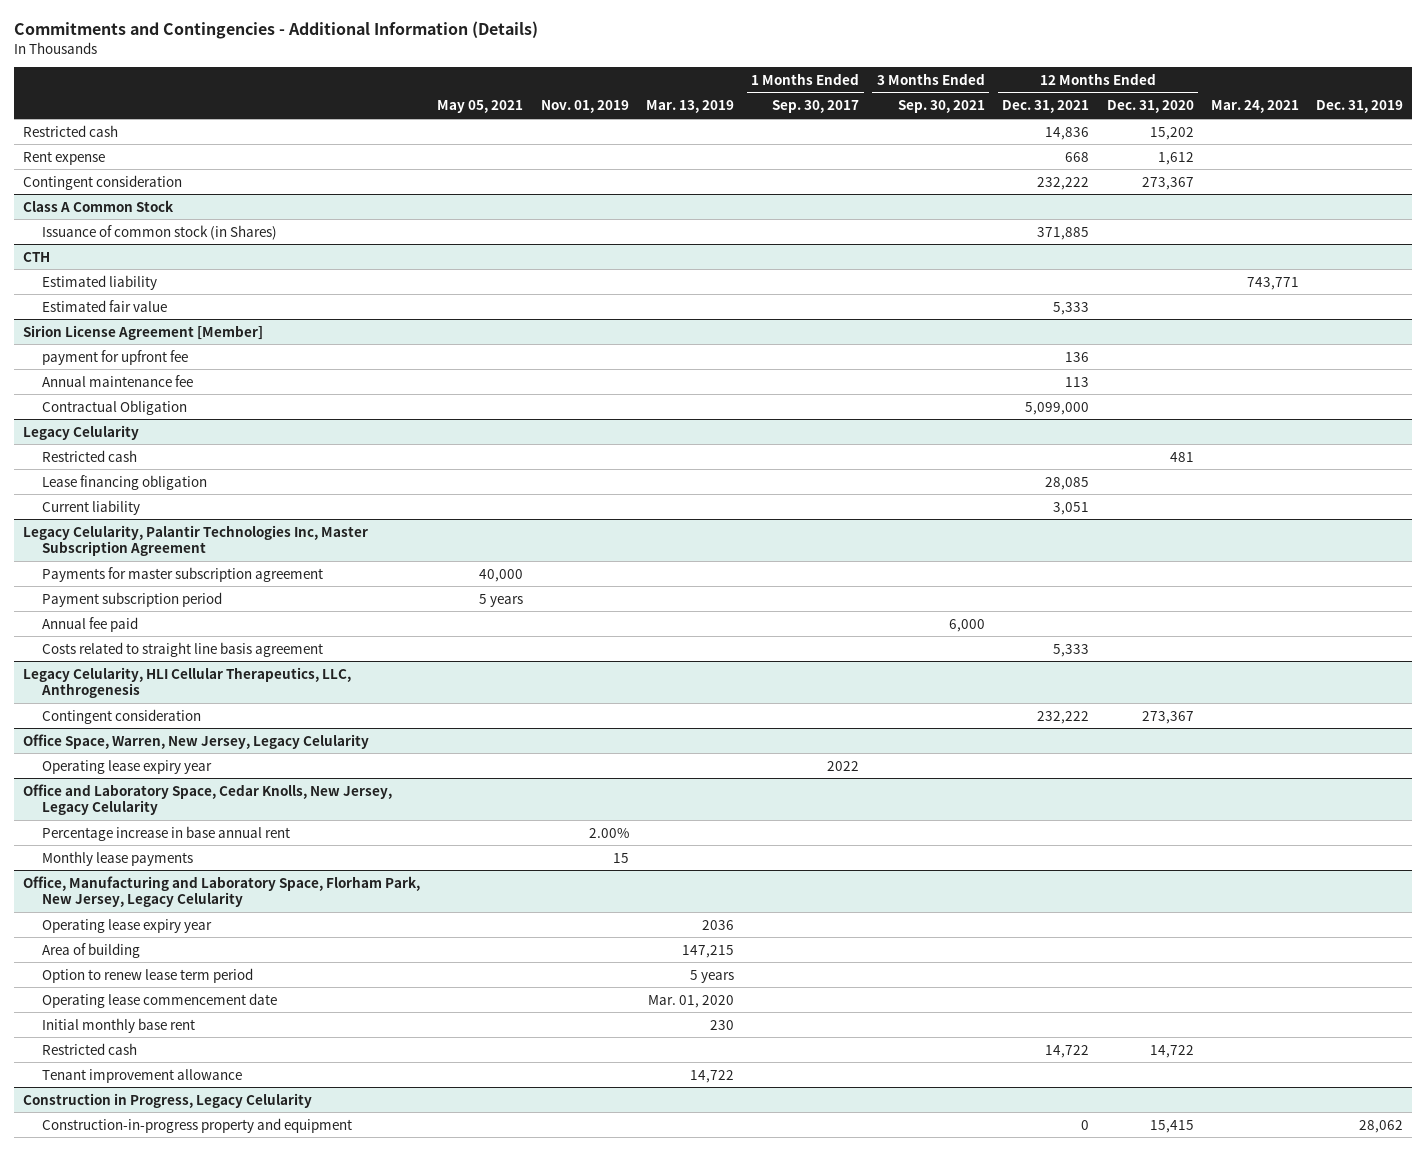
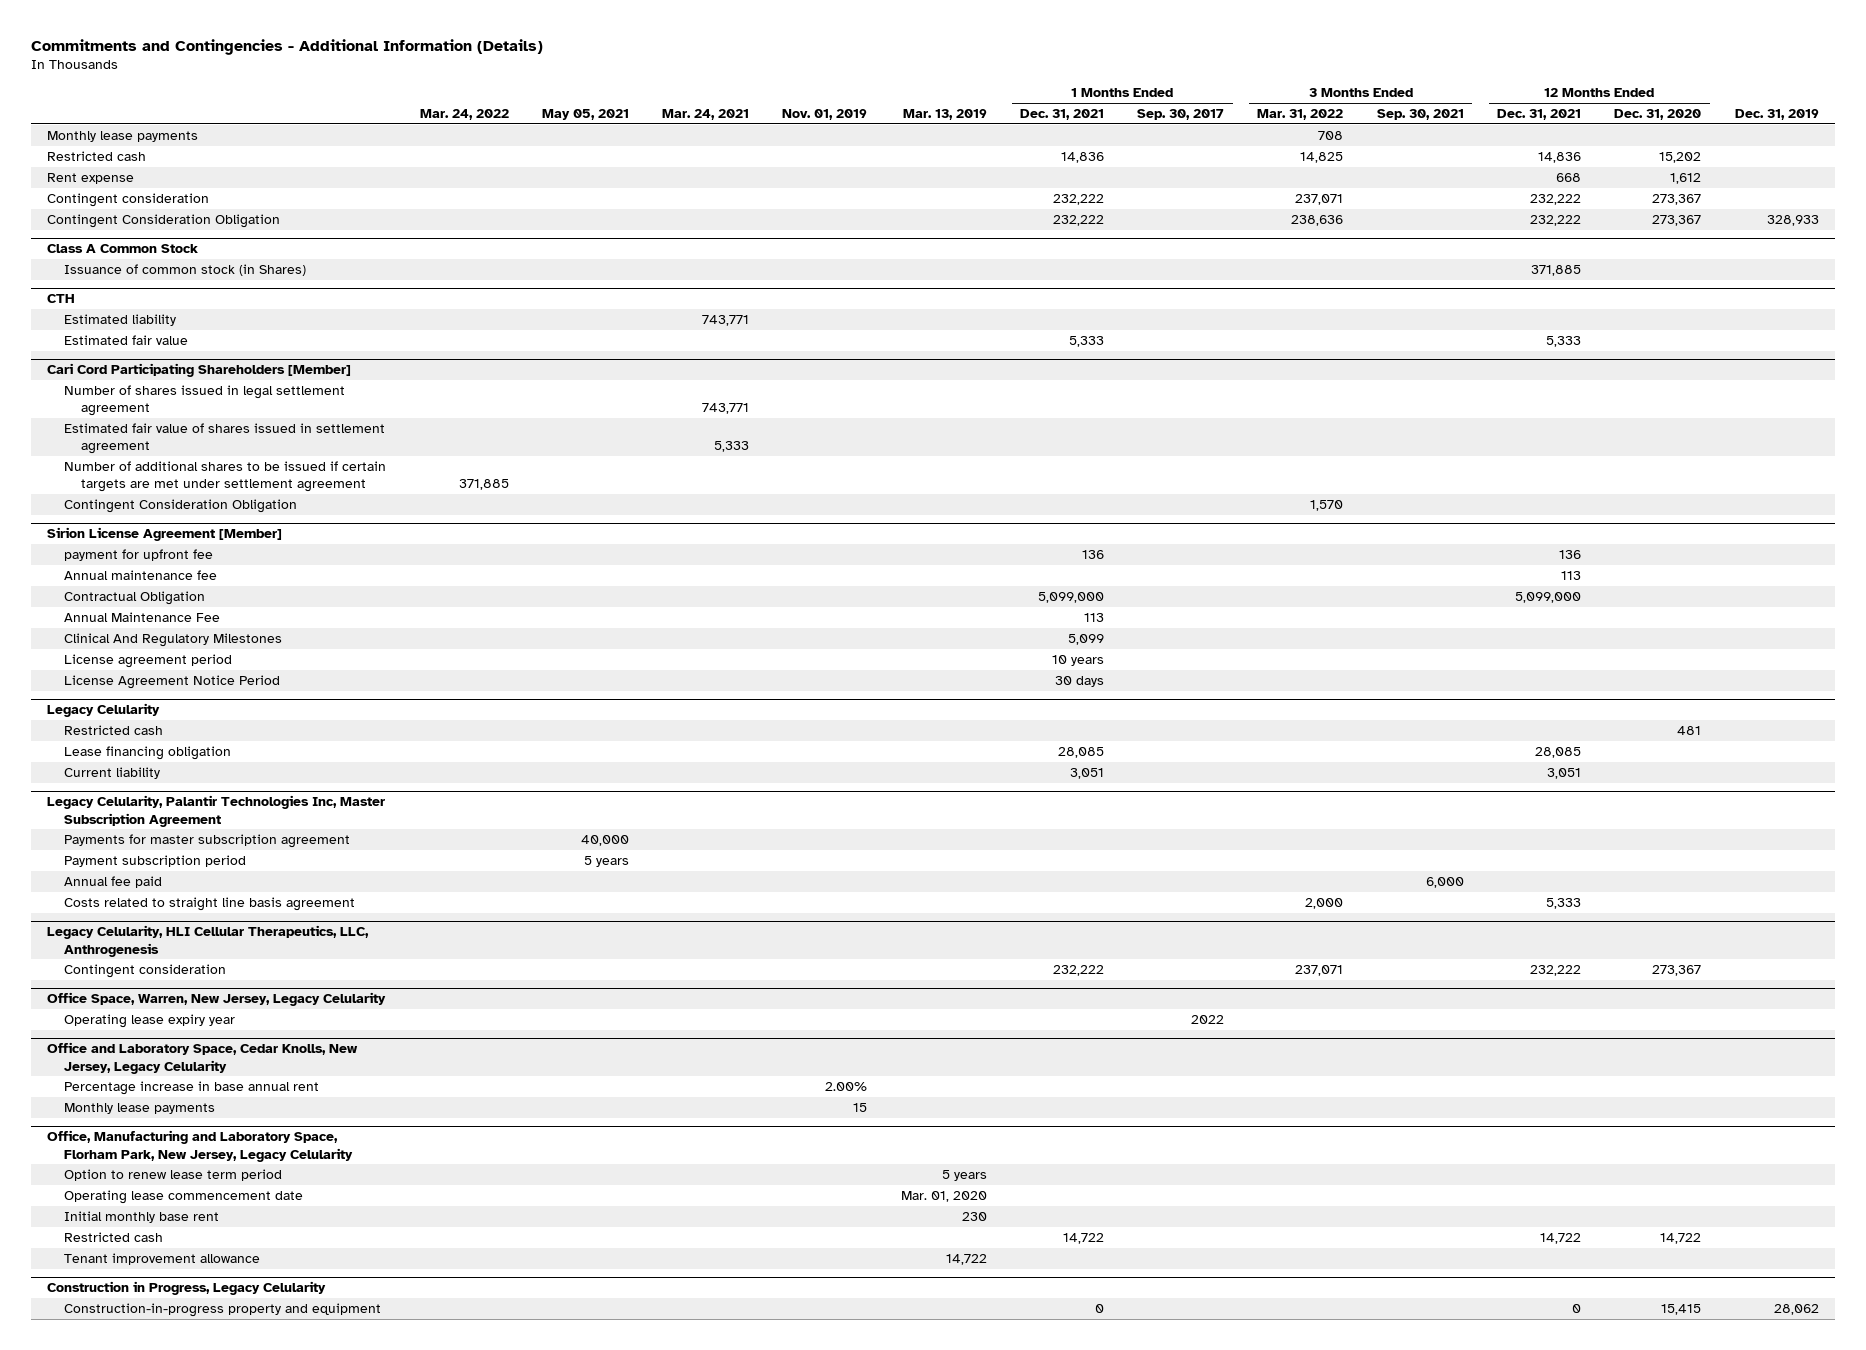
none -> [419,108,509,120] Mar. 24, 2022
none -> [1019,108,1104,120] Dec. 31, 2021
none -> [1257,108,1344,120] Mar. 31, 2022
none -> [47,130,199,142] Monthly lease payments
none -> [47,213,281,228] Contingent Consideration Obligation
none -> [47,363,352,378] Cari Cord Participating Shareholders [Member]
none -> [64,384,346,417] Number of shares issued in legal settlement agreement
none -> [64,422,386,455] Estimated fair value of shares issued in settlement agreement
none -> [64,460,387,493] Number of additional shares to be issued if certain targets are met under settlement agreement
none -> [64,498,298,513] Contingent Consideration Obligation
none -> [64,611,221,622] Annual Maintenance Fee
none -> [64,632,283,647] Clinical And Regulatory Milestones
none -> [64,653,233,668] License agreement period
none -> [64,674,281,689] License Agreement Notice Period
[41,918,212,933] Operating lease expiry year -> none
[41,942,140,958] Area of building -> none

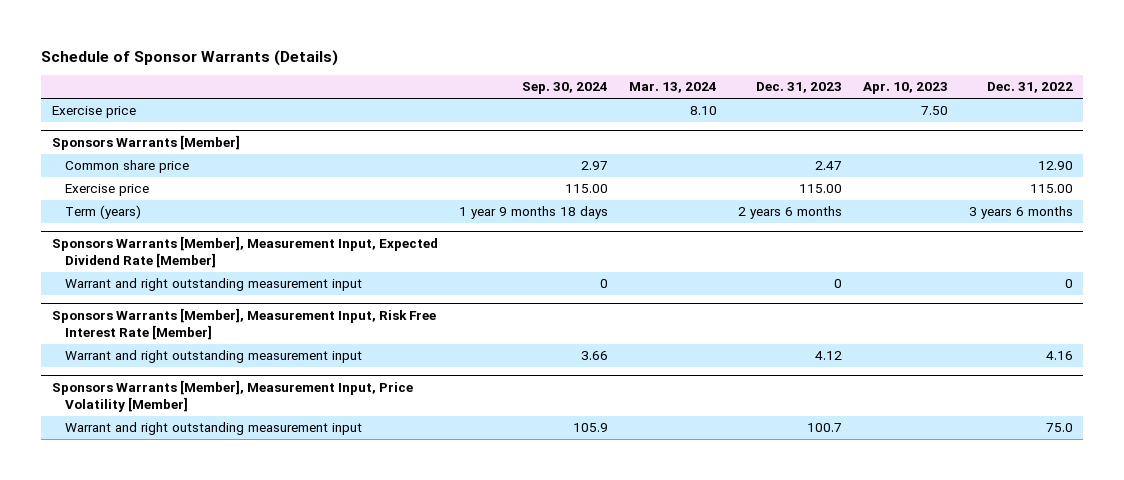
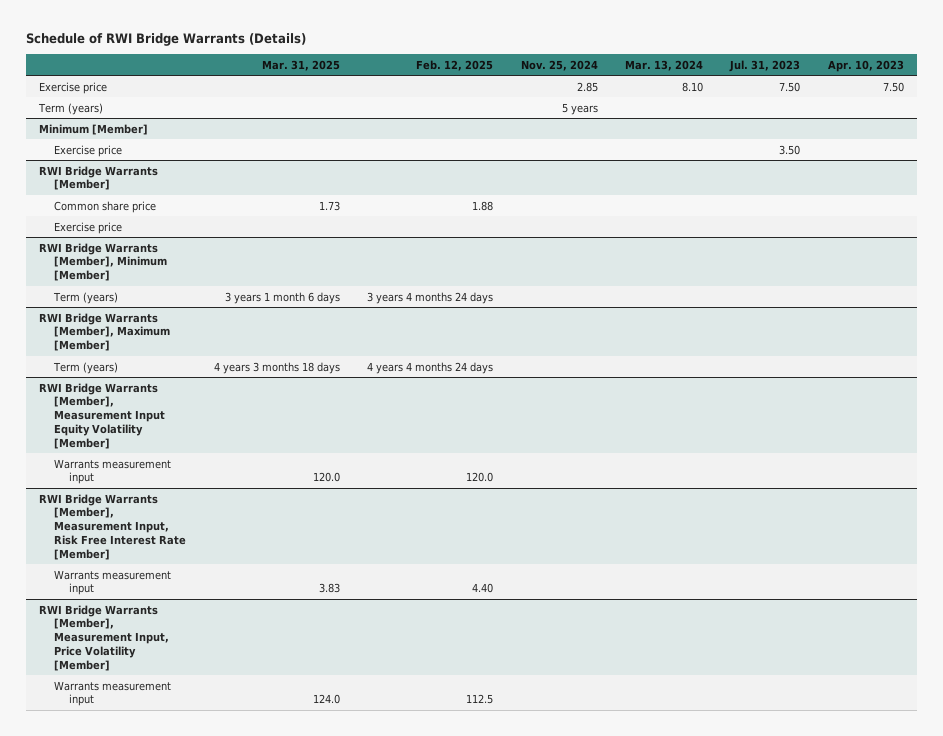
[41,49,339,66] Schedule of Sponsor Warrants (Details) -> [25,33,306,47] Schedule of RWI Bridge Warrants (Details)
[521,82,608,95] Sep. 30, 2024 -> none
[755,82,842,94] Dec. 31, 2023 -> none
[986,82,1073,94] Dec. 31, 2022 -> none
none -> [261,59,340,71] Mar. 31, 2025
none -> [416,59,494,71] Feb. 12, 2025
none -> [520,59,598,71] Nov. 25, 2024
none -> [729,59,801,72] Jul. 31, 2023
[51,134,240,150] Sponsors Warrants [Member] -> none
[64,160,189,174] Common share price -> none
[64,184,149,197] Exercise price -> none
[64,205,141,220] Term (years) -> none
[51,235,438,269] Sponsors Warrants [Member], Measurement Input, Expected Dividend Rate [Member] -> none
[64,278,362,292] Warrant and right outstanding measurement input -> none
none -> [38,102,104,115] Term (years)
none -> [39,123,149,135] Minimum [Member]
none -> [54,144,123,157] Exercise price
none -> [39,165,159,191] RWI Bridge Warrants [Member]
none -> [54,200,157,213] Common share price
none -> [54,221,123,234] Exercise price
none -> [39,242,168,282] RWI Bridge Warrants [Member], Minimum [Member]
none -> [53,291,119,304] Term (years)
none -> [39,312,171,352] RWI Bridge Warrants [Member], Maximum [Member]
none -> [53,361,119,374] Term (years)
none -> [39,382,166,449] RWI Bridge Warrants [Member], Measurement Input Equity Volatility [Member]
none -> [54,458,172,485] Warrants measurement input
[51,307,436,341] Sponsors Warrants [Member], Measurement Input, Risk Free Interest Rate [Member] -> [39,493,187,560] RWI Bridge Warrants [Member], Measurement Input, Risk Free Interest Rate [Member]
[64,350,362,364] Warrant and right outstanding measurement input -> [54,569,172,596] Warrants measurement input
[51,379,413,413] Sponsors Warrants [Member], Measurement Input, Price Volatility [Member] -> [39,604,170,671] RWI Bridge Warrants [Member], Measurement Input, Price Volatility [Member]
[64,422,362,436] Warrant and right outstanding measurement input -> [54,680,172,707] Warrants measurement input

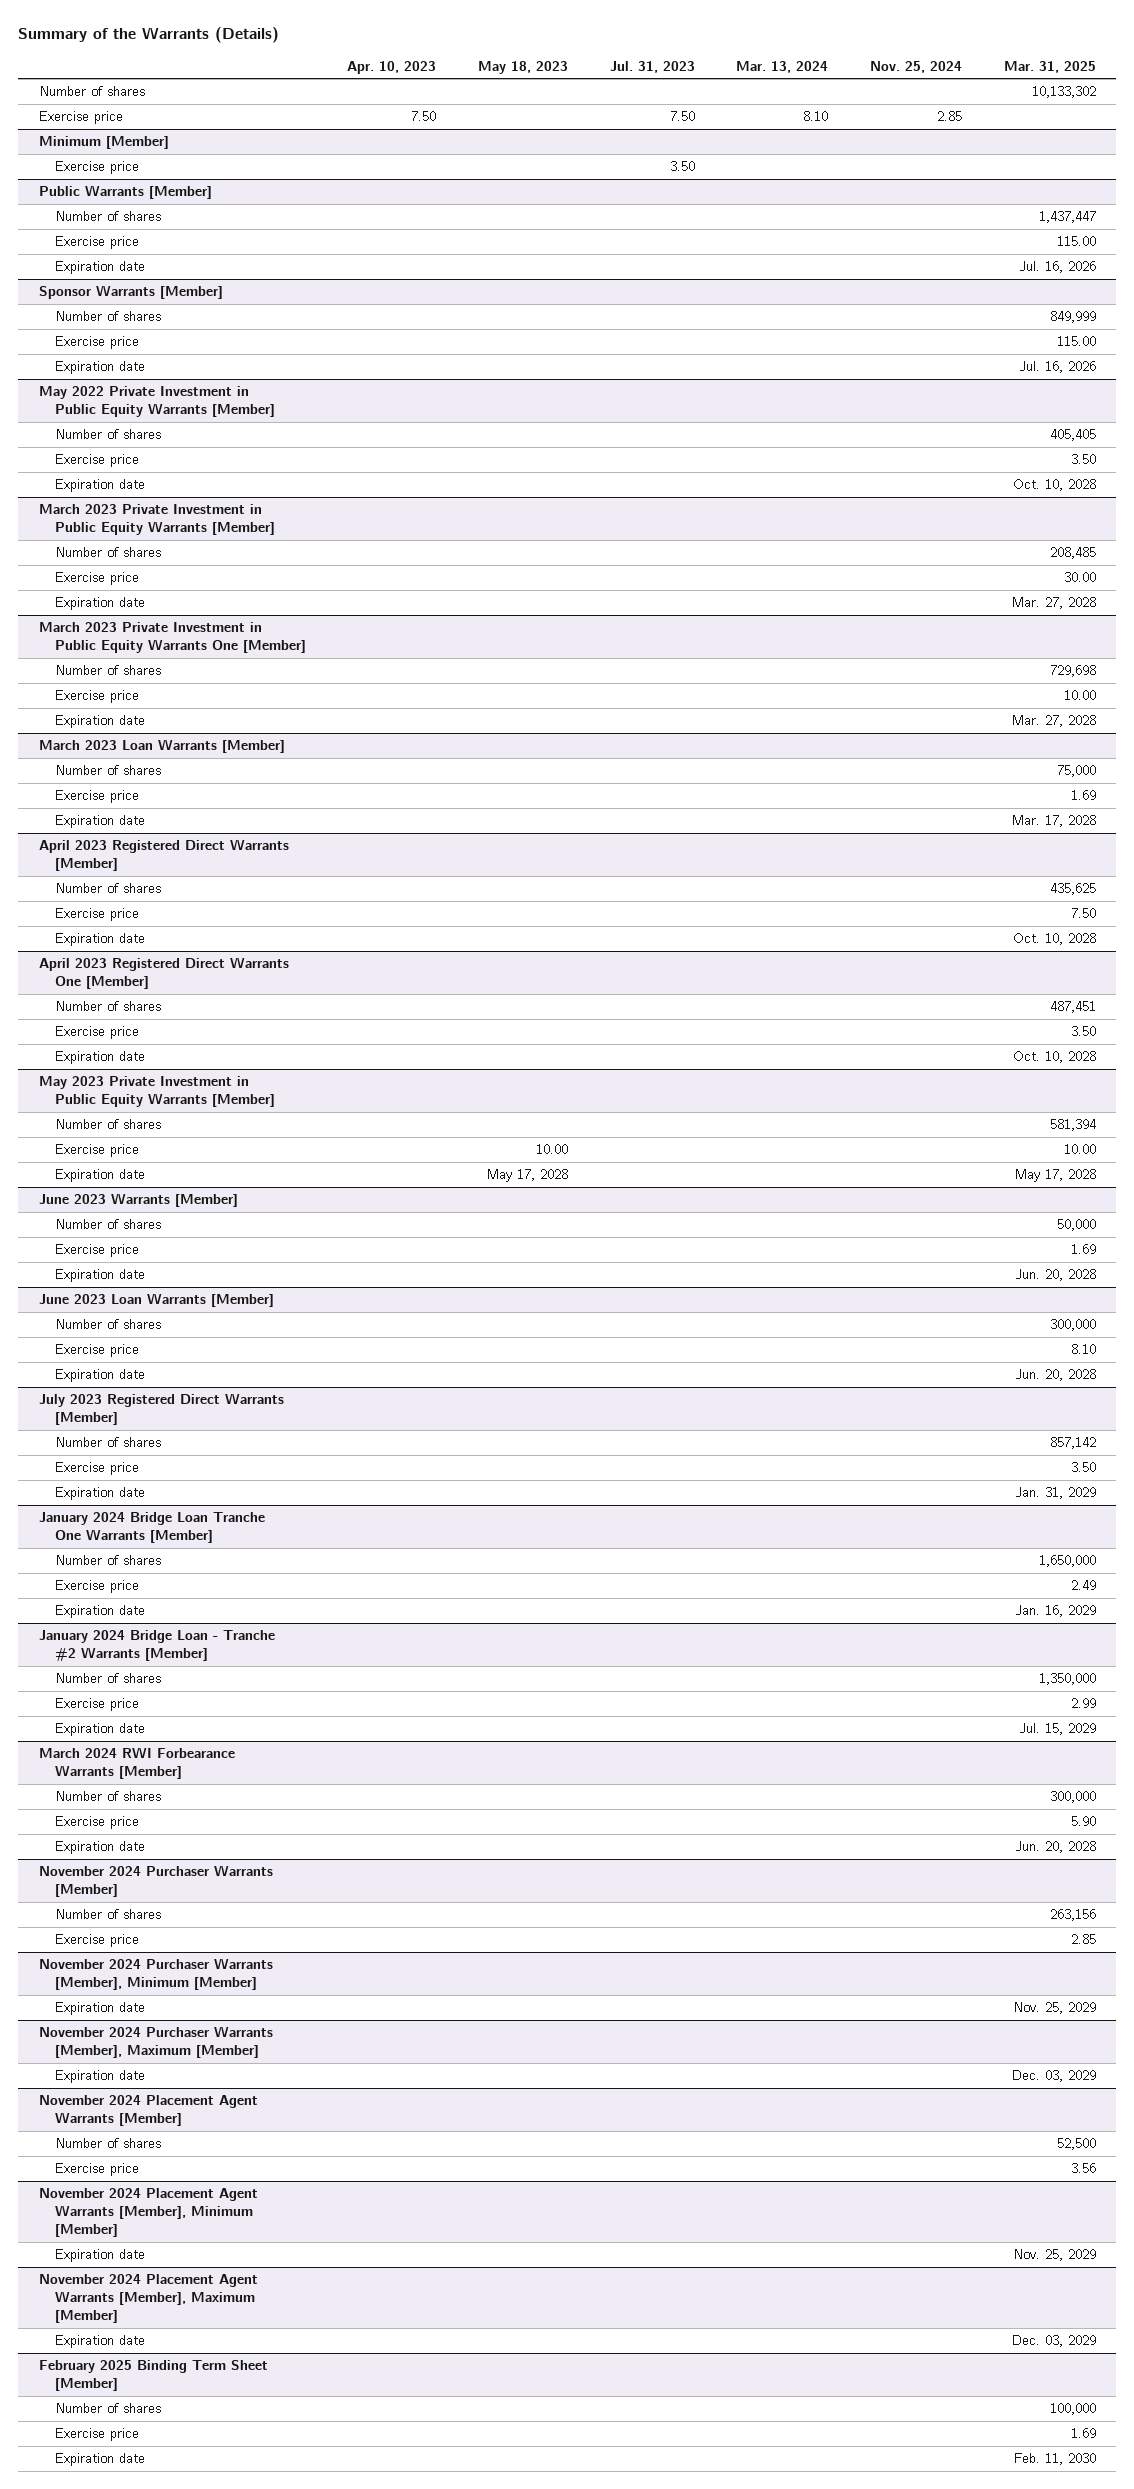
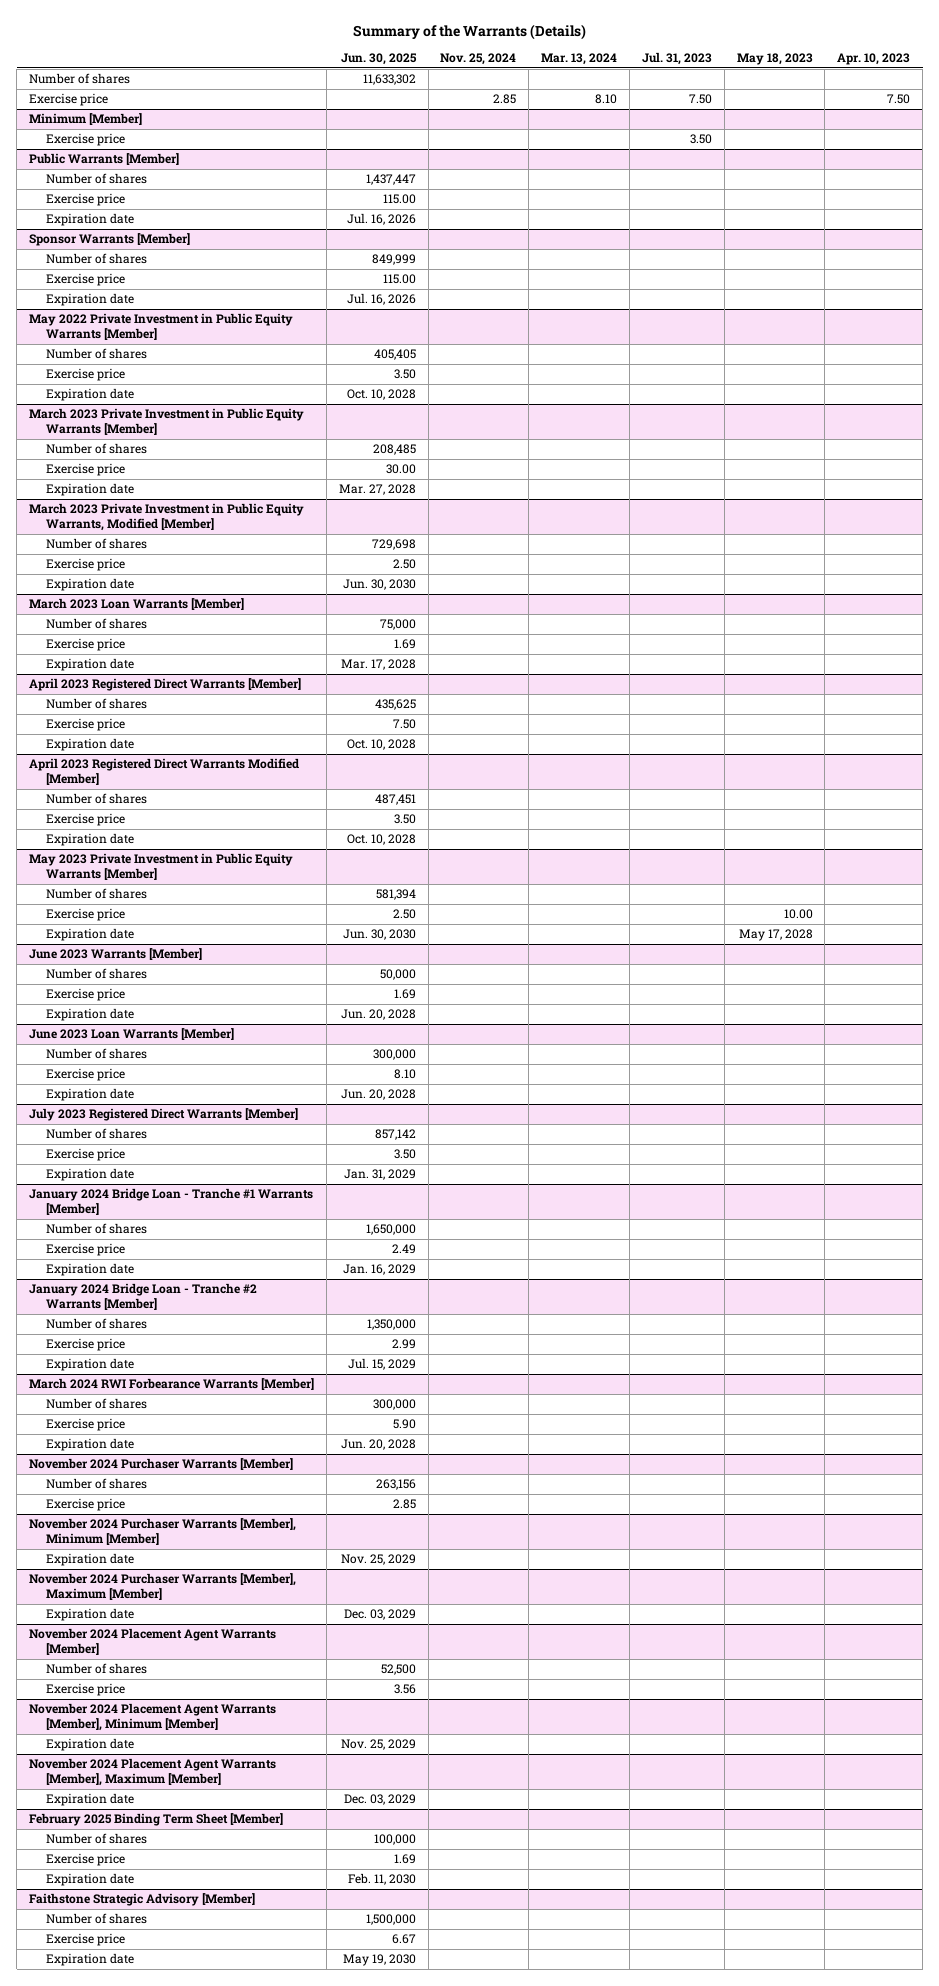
[1003,60,1096,73] Mar. 31, 2025 -> none
none -> [340,53,417,66] Jun. 30, 2025
[38,622,306,654] March 2023 Private Investment in Public Equity Warrants One [Member] -> none
[54,665,161,676] Number of shares -> none
[54,690,139,704] Exercise price -> none
[54,715,145,729] Expiration date -> none
none -> [29,503,305,532] March 2023 Private Investment in Public Equity Warrants, Modified [Member]
none -> [45,538,147,550] Number of shares
none -> [45,558,125,572] Exercise price
none -> [45,578,134,592] Expiration date
[38,957,289,990] April 2023 Registered Direct Warrants One [Member] -> none
[54,1001,161,1012] Number of shares -> none
[54,1026,139,1040] Exercise price -> none
[54,1051,145,1065] Expiration date -> none
none -> [29,758,300,786] April 2023 Registered Direct Warrants Modified [Member]
none -> [45,793,147,805] Number of shares
none -> [45,813,125,827] Exercise price
none -> [45,833,134,847] Expiration date
[38,1512,265,1544] January 2024 Bridge Loan Tranche One Warrants [Member] -> [29,1188,314,1216] January 2024 Bridge Loan - Tranche #1 Warrants [Member]
none -> [29,1893,256,1907] Faithstone Strategic Advisory [Member]
none -> [45,1913,147,1925] Number of shares
none -> [45,1933,125,1947] Exercise price
none -> [45,1953,134,1967] Expiration date

